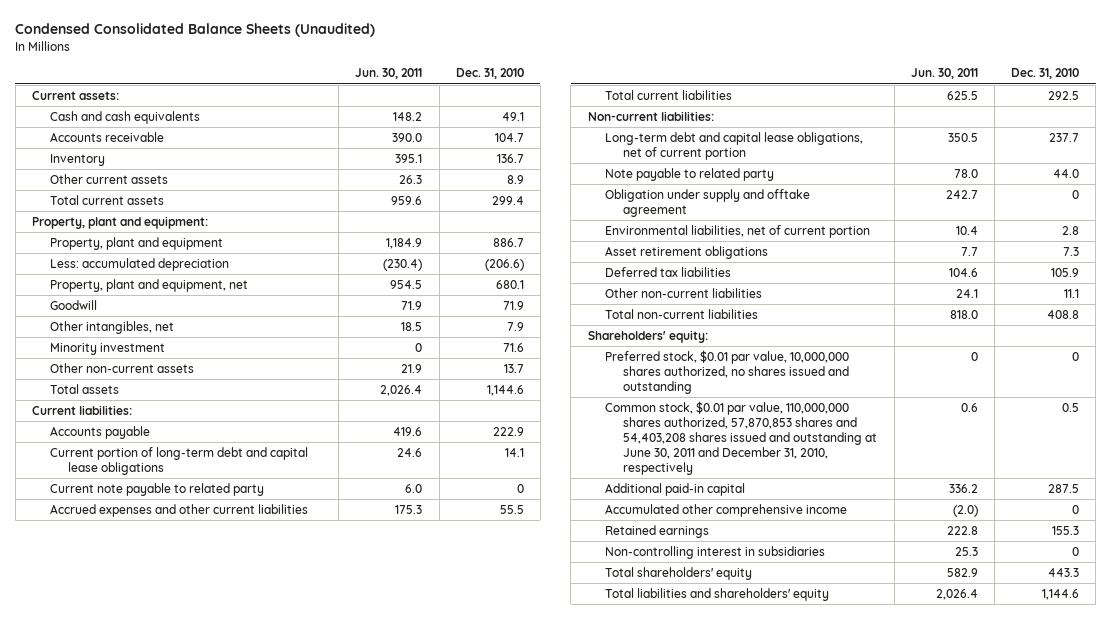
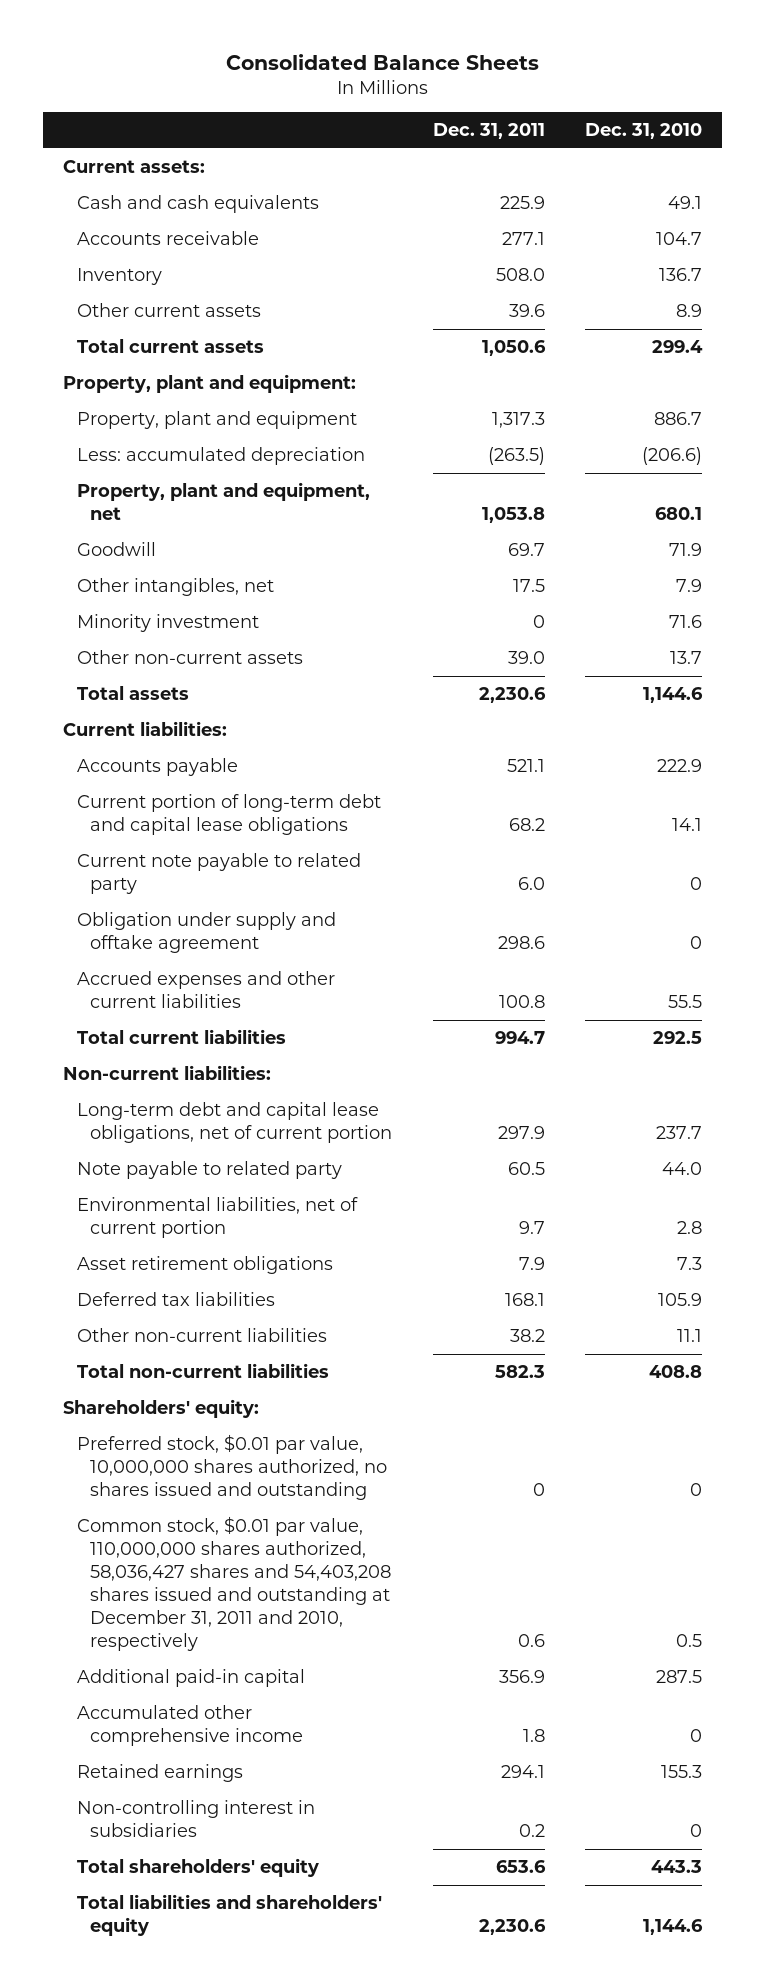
[15,23,376,38] Condensed Consolidated Balance Sheets (Unaudited) -> [225,54,539,71] Consolidated Balance Sheets
[355,68,423,80] Jun. 30, 2011 -> none
none -> [432,123,545,140] Dec. 31, 2011
[605,188,811,217] Obligation under supply and offtake agreement -> [76,912,336,954] Obligation under supply and offtake agreement
[605,400,878,475] Common stock, $0.01 par value, 110,000,000 shares authorized, 57,870,853 shares and 54,403,208 shares issued and outstanding at June 30, 2011 and December 31, 2010, respectively -> [76,1516,392,1652] Common stock, $0.01 par value, 110,000,000 shares authorized, 58,036,427 shares and 54,403,208 shares issued and outstanding at December 31, 2011 and 2010, respectively

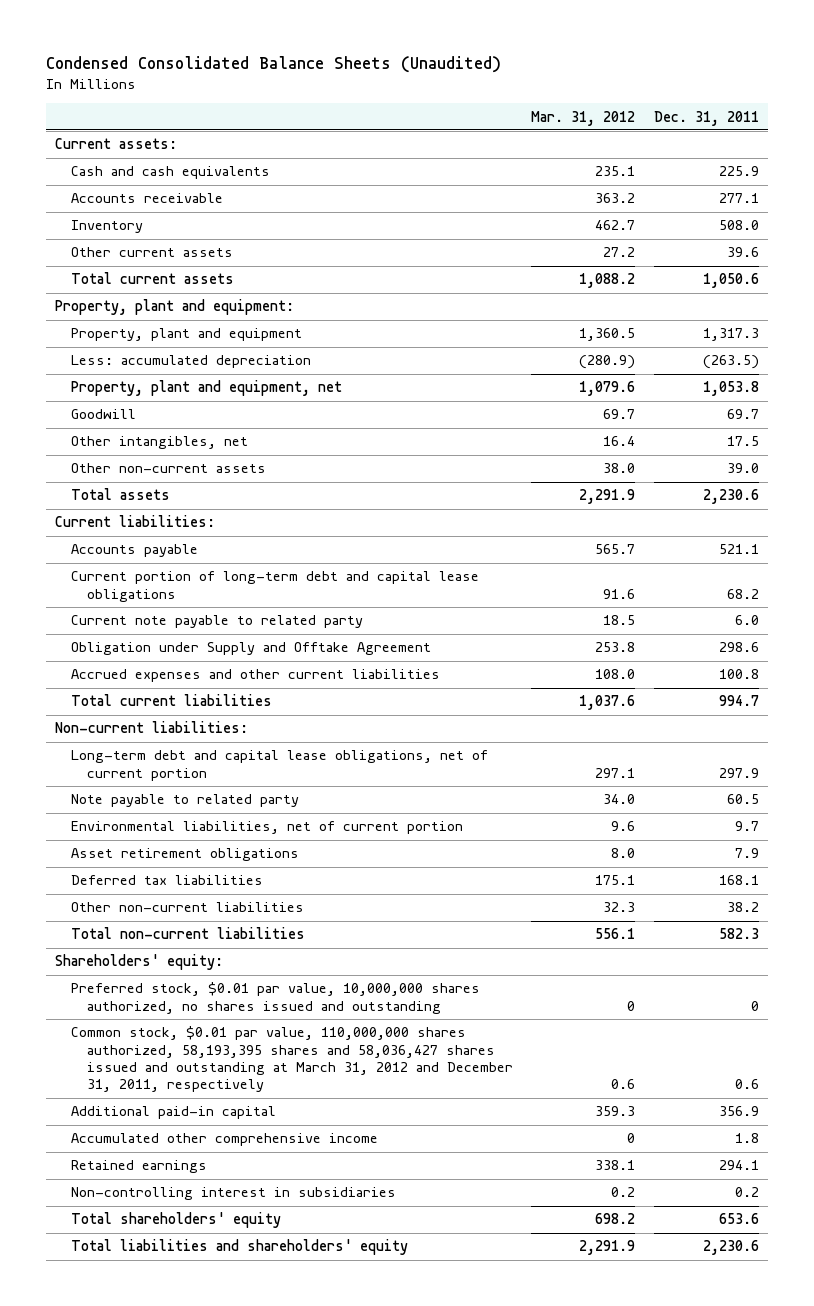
[225,54,539,71] Consolidated Balance Sheets -> [46,55,502,73] Condensed Consolidated Balance Sheets (Unaudited)
[585,123,703,140] Dec. 31, 2010 -> none
none -> [531,110,636,126] Mar. 31, 2012
[76,614,259,633] Minority investment -> none
[76,912,336,954] Obligation under supply and offtake agreement -> [71,642,432,656] Obligation under Supply and Offtake Agreement
[76,1516,392,1652] Common stock, $0.01 par value, 110,000,000 shares authorized, 58,036,427 shares and 54,403,208 shares issued and outstanding at December 31, 2011 and 2010, respectively -> [71,1026,513,1093] Common stock, $0.01 par value, 110,000,000 shares authorized, 58,193,395 shares and 58,036,427 shares issued and outstanding at March 31, 2012 and December 31, 2011, respectively

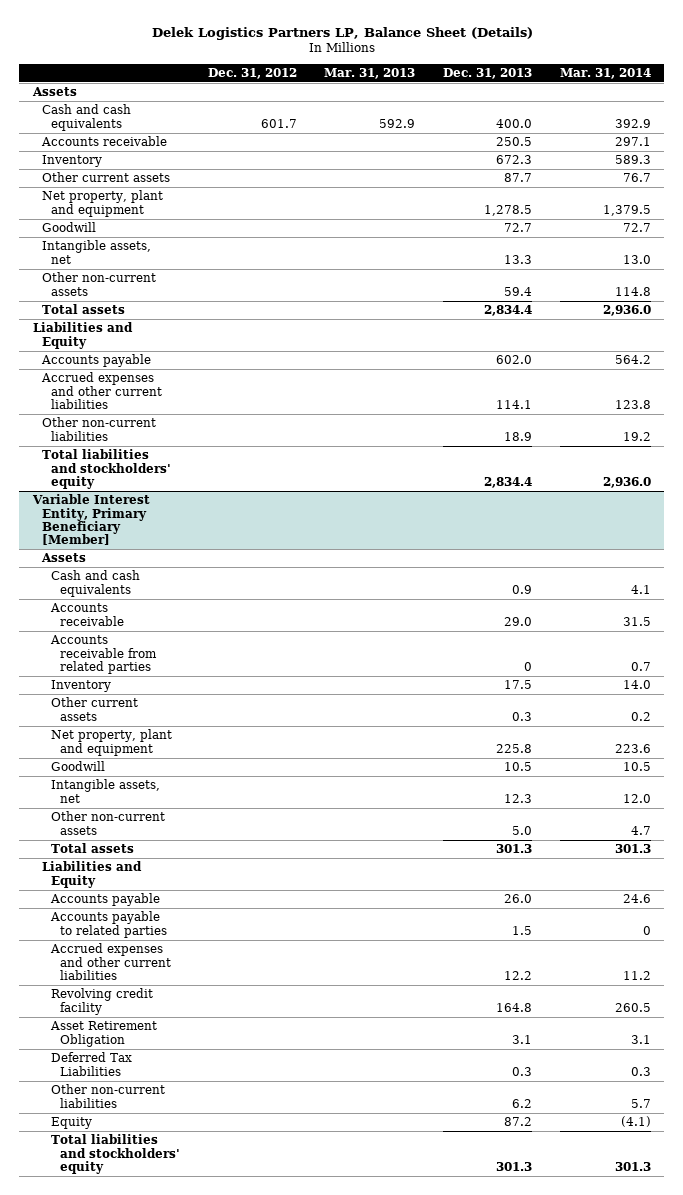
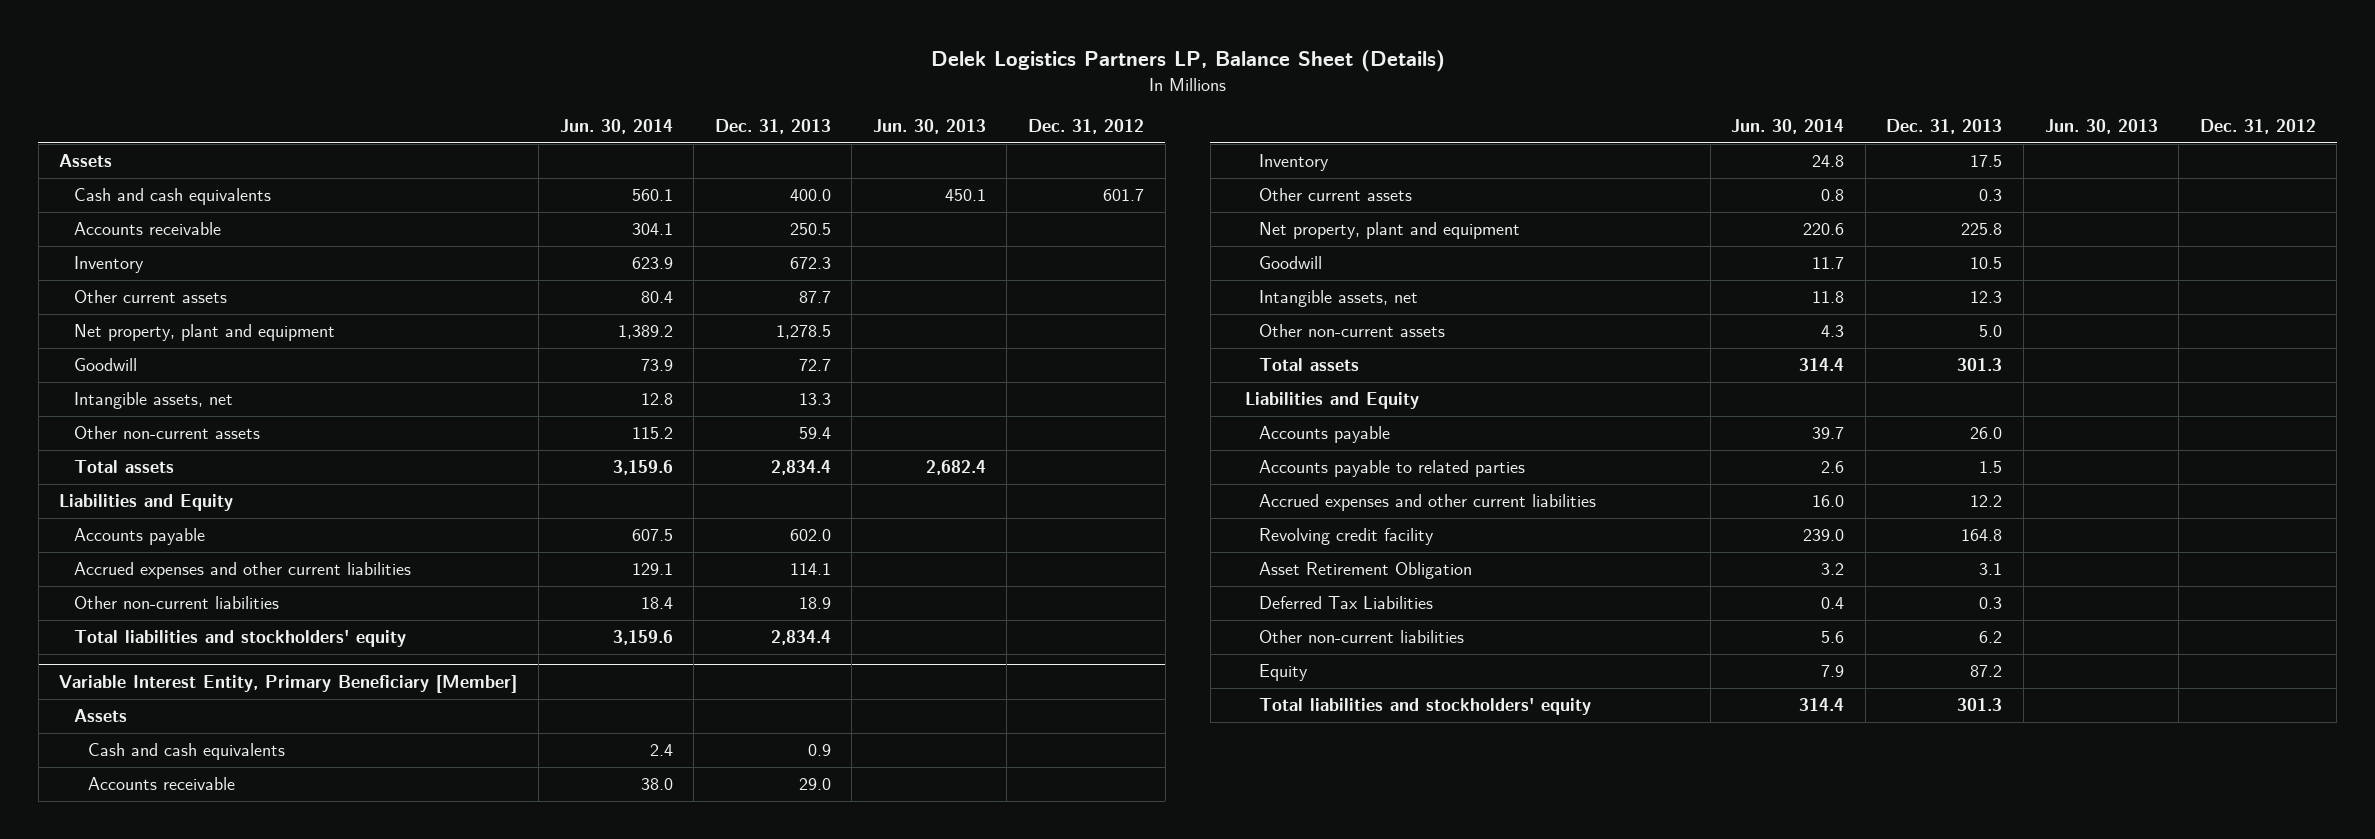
[324,68,416,80] Mar. 31, 2013 -> none
[559,68,651,80] Mar. 31, 2014 -> none
none -> [559,119,673,135] Jun. 30, 2014
none -> [872,119,986,135] Jun. 30, 2013
[50,635,158,675] Accounts receivable from related parties -> none

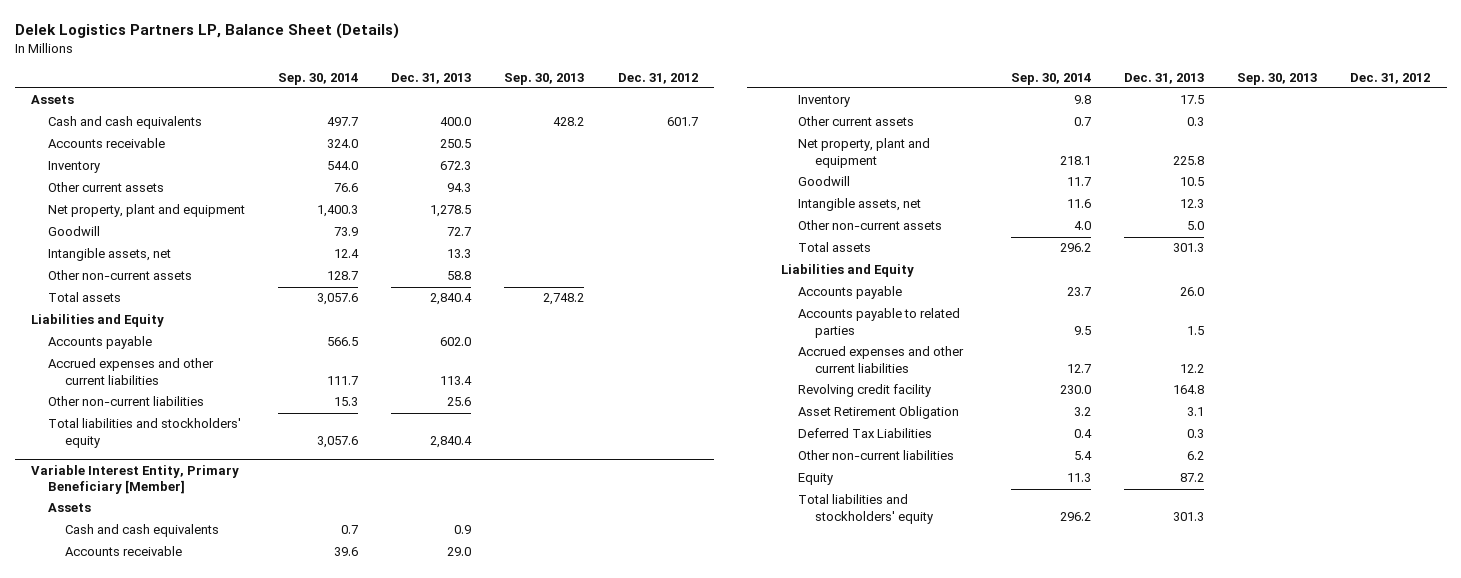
[559,119,673,135] Jun. 30, 2014 -> none
[872,119,986,135] Jun. 30, 2013 -> none
none -> [278,72,359,85] Sep. 30, 2014
none -> [504,72,585,85] Sep. 30, 2013
[798,291,831,304] 87.7 -> [447,183,472,193] 94.3
[798,427,831,440] 59.4 -> [447,271,472,281] 58.8
[770,460,831,476] 2,834.4 -> [430,293,473,306] 2,840.4
[789,563,831,576] 114.1 -> [440,375,473,385] 113.4
[798,597,831,610] 18.9 -> [447,397,472,407] 25.6
[770,630,831,646] 2,834.4 -> [430,435,473,448] 2,840.4

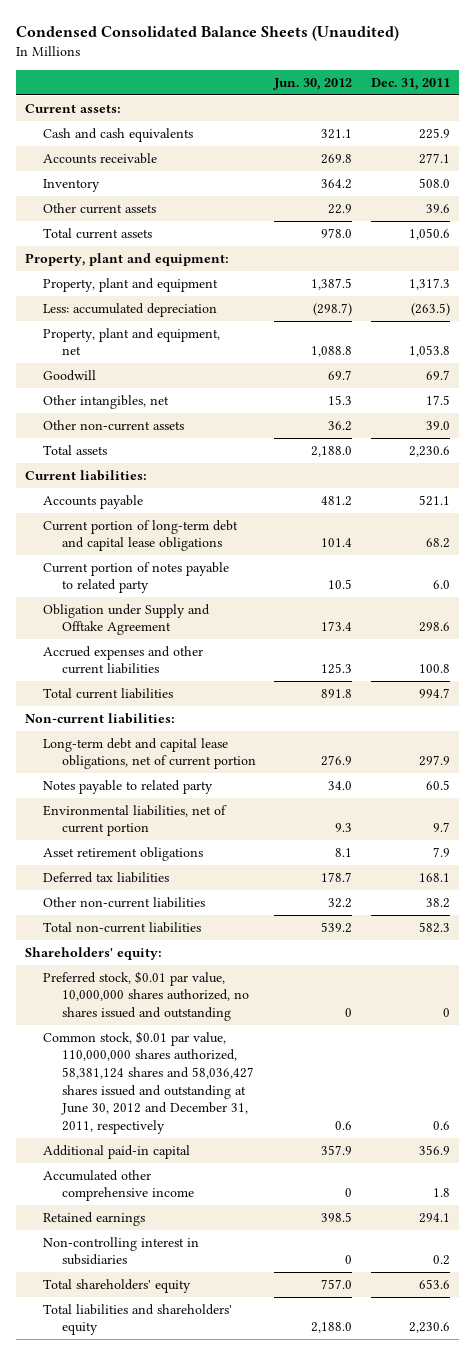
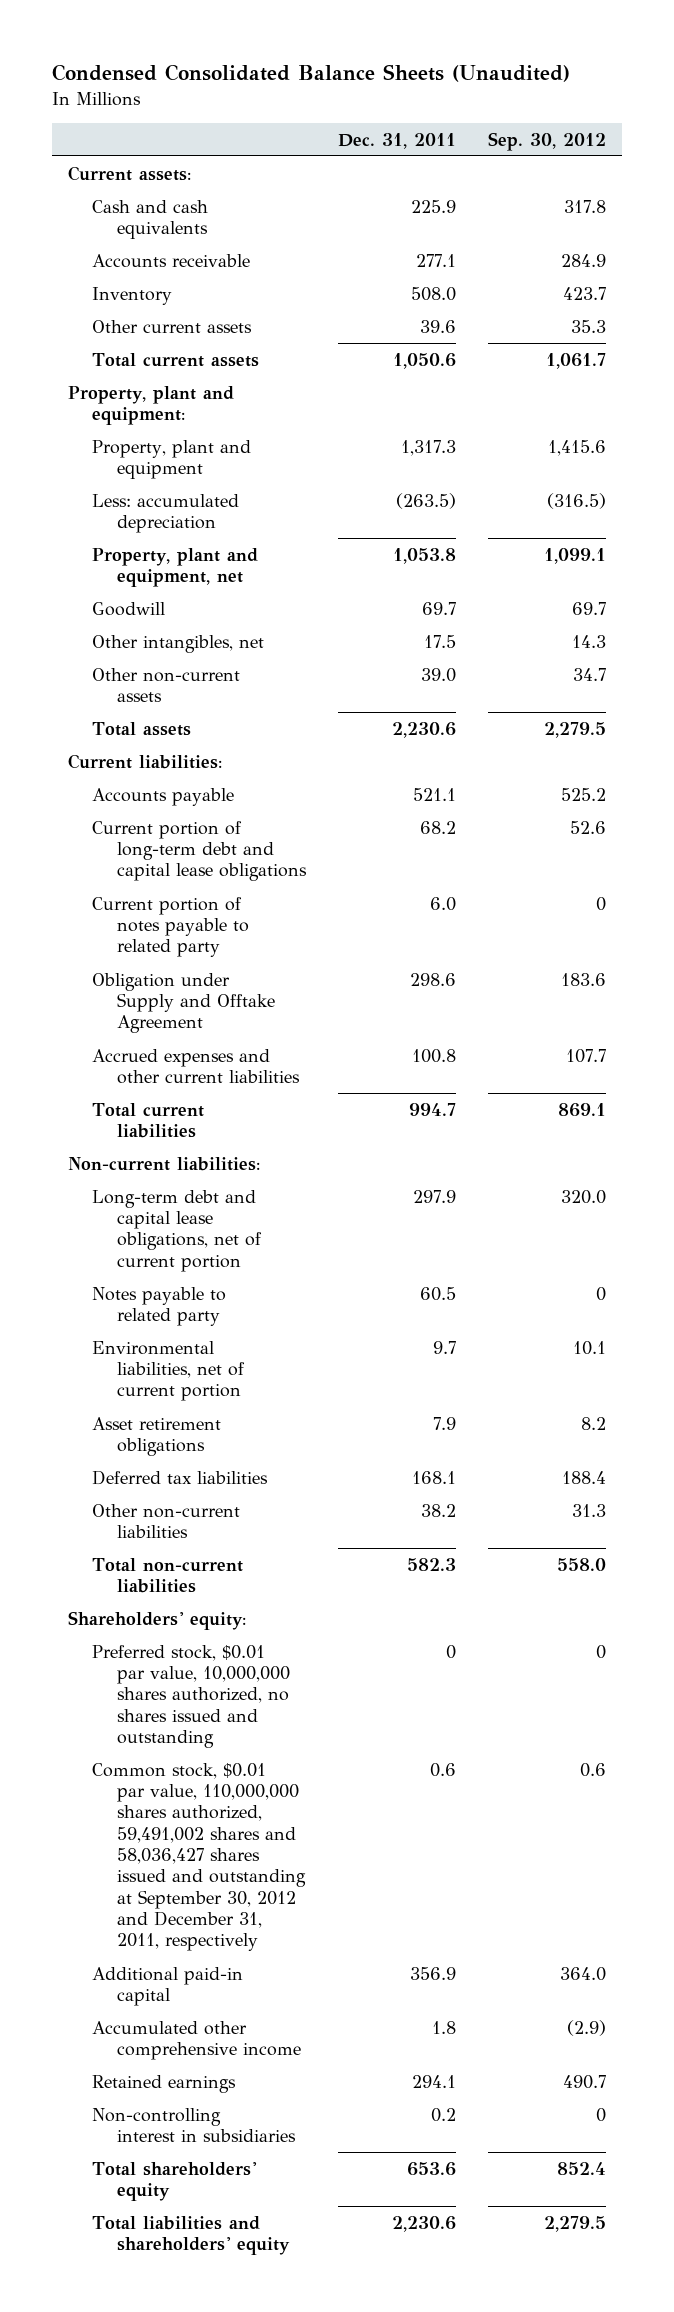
[273,77,353,90] Jun. 30, 2012 -> none
none -> [487,131,606,151] Sep. 30, 2012
[43,1030,254,1134] Common stock, $0.01 par value, 110,000,000 shares authorized, 58,381,124 shares and 58,036,427 shares issued and outstanding at June 30, 2012 and December 31, 2011, respectively -> [92,1762,306,1952] Common stock, $0.01 par value, 110,000,000 shares authorized, 59,491,002 shares and 58,036,427 shares issued and outstanding at September 30, 2012 and December 31, 2011, respectively

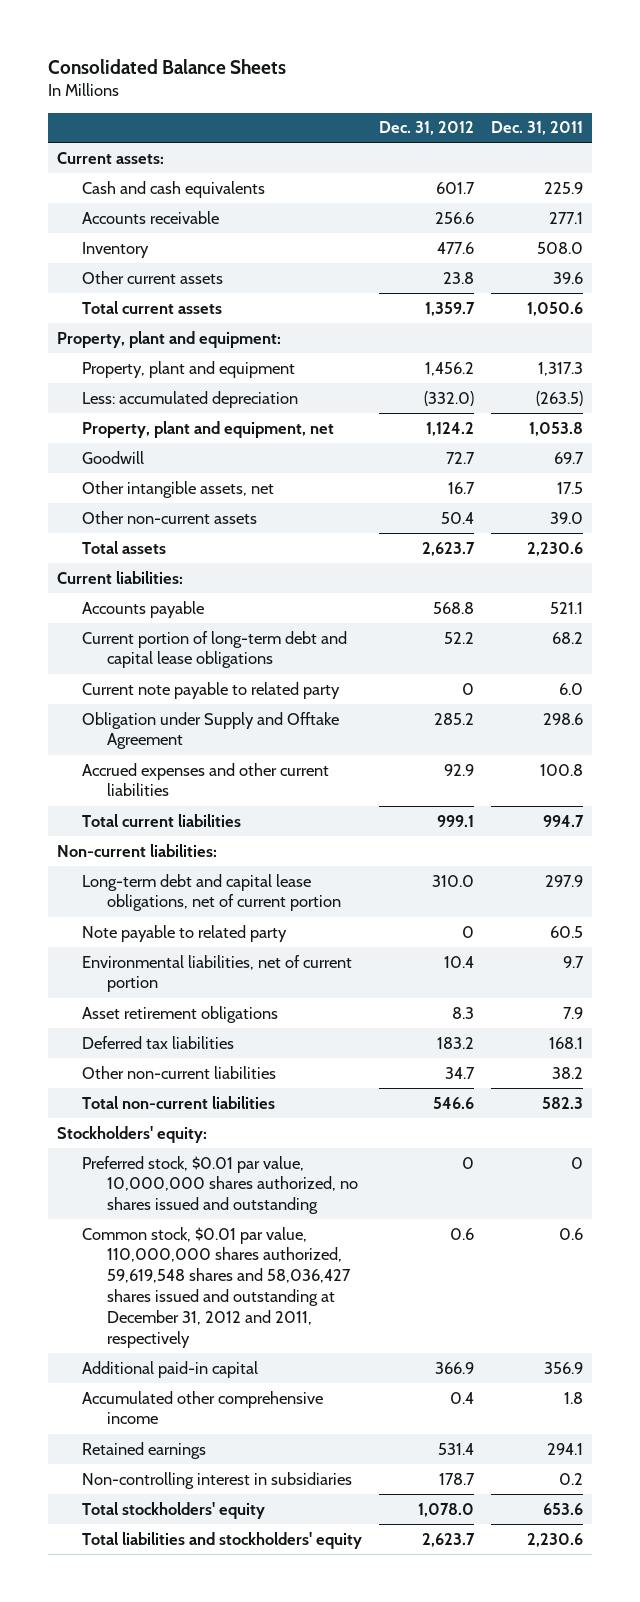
[52,64,571,83] Condensed Consolidated Balance Sheets (Unaudited) -> [48,58,287,74] Consolidated Balance Sheets
[487,131,606,151] Sep. 30, 2012 -> none
none -> [379,121,475,136] Dec. 31, 2012
[92,634,265,653] Other intangibles, net -> [82,480,275,498] Other intangible assets, net
[92,896,249,958] Current portion of notes payable to related party -> [82,681,341,699] Current note payable to related party
[92,1286,227,1327] Notes payable to related party -> [82,924,288,942] Note payable to related party
[68,1610,247,1630] Shareholders' equity: -> [56,1125,207,1143] Stockholders' equity:
[92,1762,306,1952] Common stock, $0.01 par value, 110,000,000 shares authorized, 59,491,002 shares and 58,036,427 shares issued and outstanding at September 30, 2012 and December 31, 2011, respectively -> [82,1226,352,1348] Common stock, $0.01 par value, 110,000,000 shares authorized, 59,619,548 shares and 58,036,427 shares issued and outstanding at December 31, 2012 and 2011, respectively
[92,2161,258,2202] Total shareholders' equity -> [82,1501,266,1519] Total stockholders' equity
[92,2215,290,2256] Total liabilities and shareholders' equity -> [82,1531,363,1549] Total liabilities and stockholders' equity

